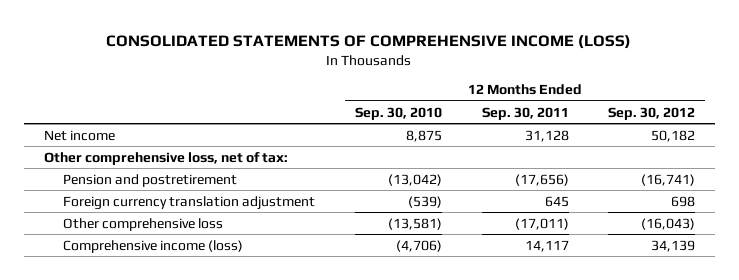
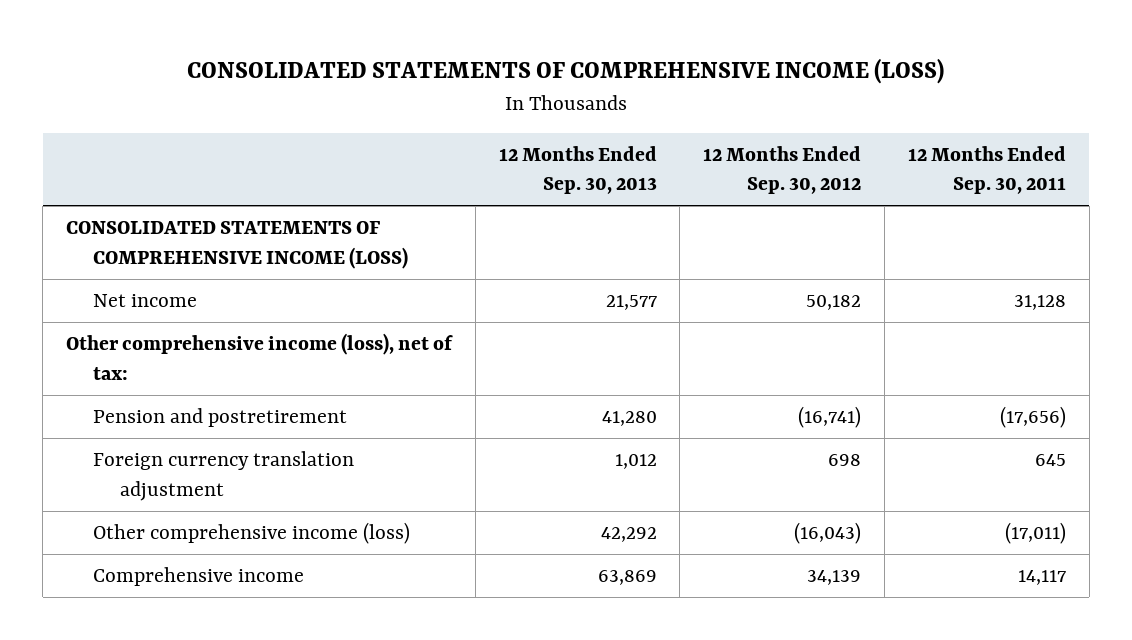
[354,106,442,120] Sep. 30, 2010 -> none
none -> [498,145,657,195] 12 Months Ended Sep. 30, 2013
none -> [66,221,409,269] CONSOLIDATED STATEMENTS OF COMPREHENSIVE INCOME (LOSS)
[43,151,288,165] Other comprehensive loss, net of tax: -> [66,333,454,380] Other comprehensive income (loss), net of tax:
[63,217,224,231] Other comprehensive loss -> [93,522,411,545] Other comprehensive income (loss)
[63,239,244,253] Comprehensive income (loss) -> [93,567,305,587] Comprehensive income

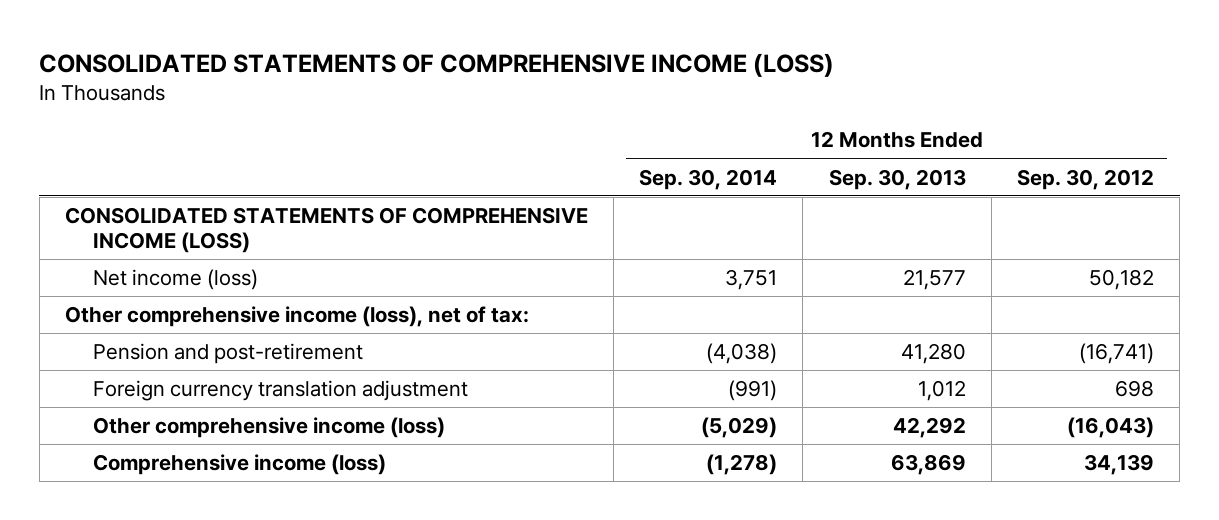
[907,145,1066,195] 12 Months Ended Sep. 30, 2011 -> none
none -> [639,168,778,190] Sep. 30, 2014
[93,294,198,308] Net income -> [92,269,258,291] Net income (loss)
[93,408,348,428] Pension and postretirement -> [92,343,363,365] Pension and post-retirement
[93,567,305,587] Comprehensive income -> [92,454,386,476] Comprehensive income (loss)

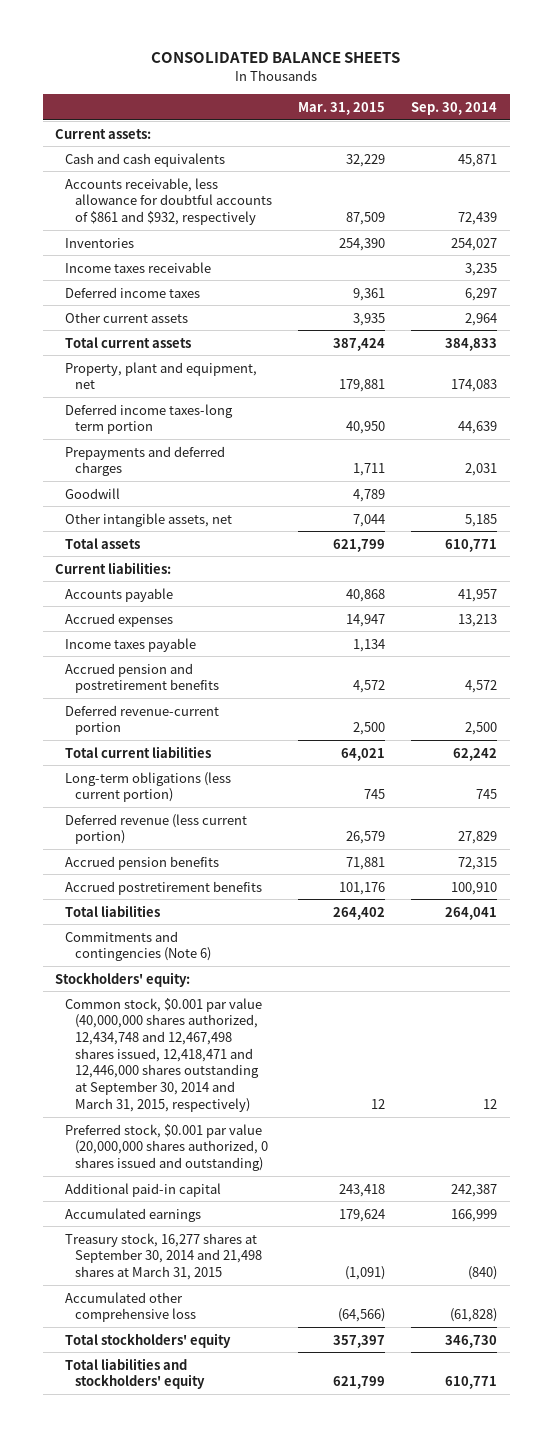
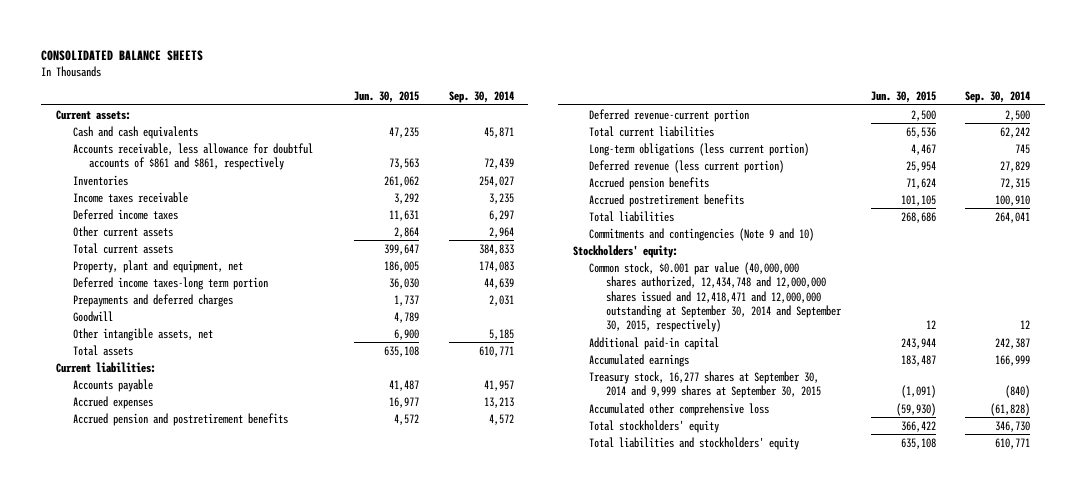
[297,101,385,115] Mar. 31, 2015 -> none
none -> [353,91,419,104] Jun. 30, 2015
[65,177,273,225] Accounts receivable, less allowance for doubtful accounts of $861 and $932, respectively -> [72,142,313,171] Accounts receivable, less allowance for doubtful accounts of $861 and $861, respectively
[65,637,197,652] Income taxes payable -> none
[65,930,212,962] Commitments and contingencies (Note 6) -> [589,227,815,241] Commitments and contingencies (Note 9 and 10)
[65,1123,269,1171] Preferred stock, $0.001 par value (20,000,000 shares authorized, 0 shares issued and outstanding) -> none
[65,997,263,1112] Common stock, $0.001 par value (40,000,000 shares authorized, 12,434,748 and 12,467,498 shares issued, 12,418,471 and 12,446,000 shares outstanding at September 30, 2014 and March 31, 2015, respectively) -> [589,261,842,333] Common stock, $0.001 par value (40,000,000 shares authorized, 12,434,748 and 12,000,000 shares issued and 12,418,471 and 12,000,000 outstanding at September 30, 2014 and September 30, 2015, respectively)
[65,1232,263,1280] Treasury stock, 16,277 shares at September 30, 2014 and 21,498 shares at March 31, 2015 -> [589,370,821,399] Treasury stock, 16,277 shares at September 30, 2014 and 9,999 shares at September 30, 2015

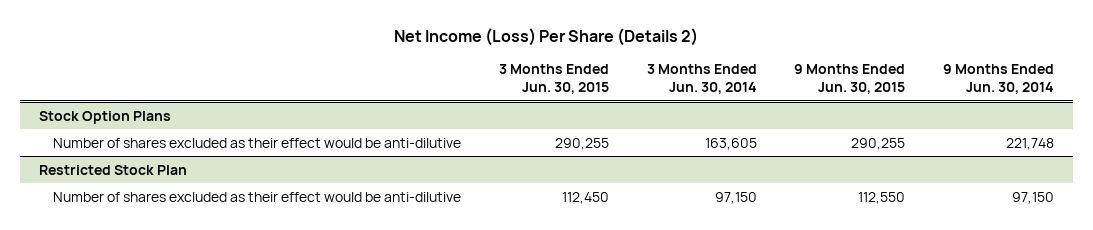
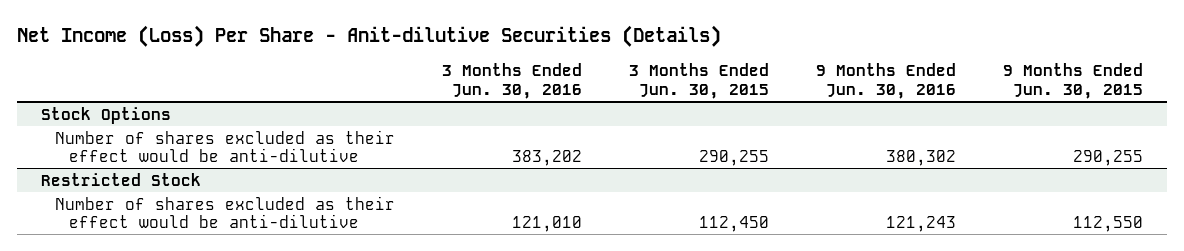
[394,27,699,46] Net Income (Loss) Per Share (Details 2) -> [17,25,722,48] Net Income (Loss) Per Share - Anit-dilutive Securities (Details)
[646,64,757,95] 3 Months Ended Jun. 30, 2014 -> none
[942,64,1054,95] 9 Months Ended Jun. 30, 2014 -> none
none -> [442,63,583,99] 3 Months Ended Jun. 30, 2016
none -> [816,63,957,99] 9 Months Ended Jun. 30, 2016
[38,110,171,124] Stock Option Plans -> [40,106,171,124] Stock Options
[38,164,187,175] Restricted Stock Plan -> [40,172,201,186] Restricted Stock

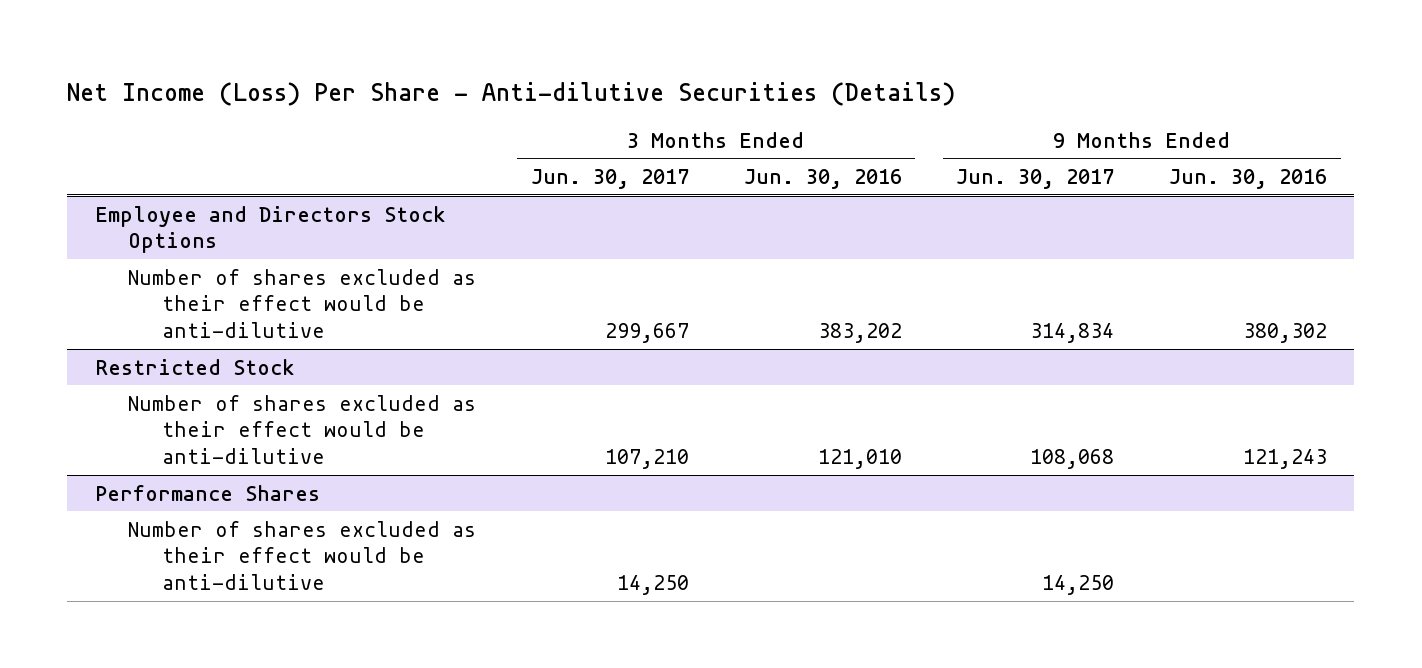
[17,25,722,48] Net Income (Loss) Per Share - Anit-dilutive Securities (Details) -> [67,81,956,106] Net Income (Loss) Per Share - Anti-dilutive Securities (Details)
[629,63,770,99] 3 Months Ended Jun. 30, 2015 -> none
[1003,63,1144,99] 9 Months Ended Jun. 30, 2015 -> none
none -> [530,168,689,189] Jun. 30, 2017
none -> [956,168,1115,189] Jun. 30, 2017
[40,106,171,124] Stock Options -> [94,205,446,254] Employee and Directors Stock Options
none -> [94,484,320,501] Performance Shares
none -> [128,520,477,591] Number of shares excluded as their effect would be anti-dilutive

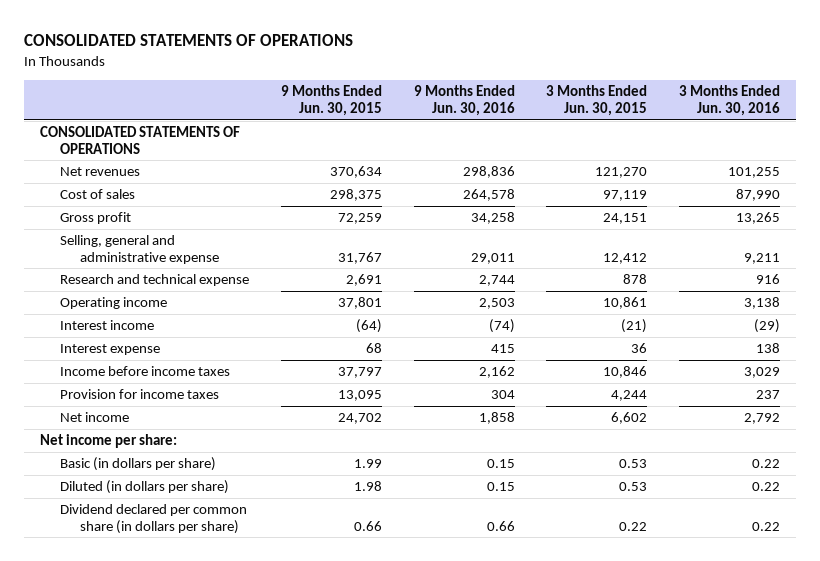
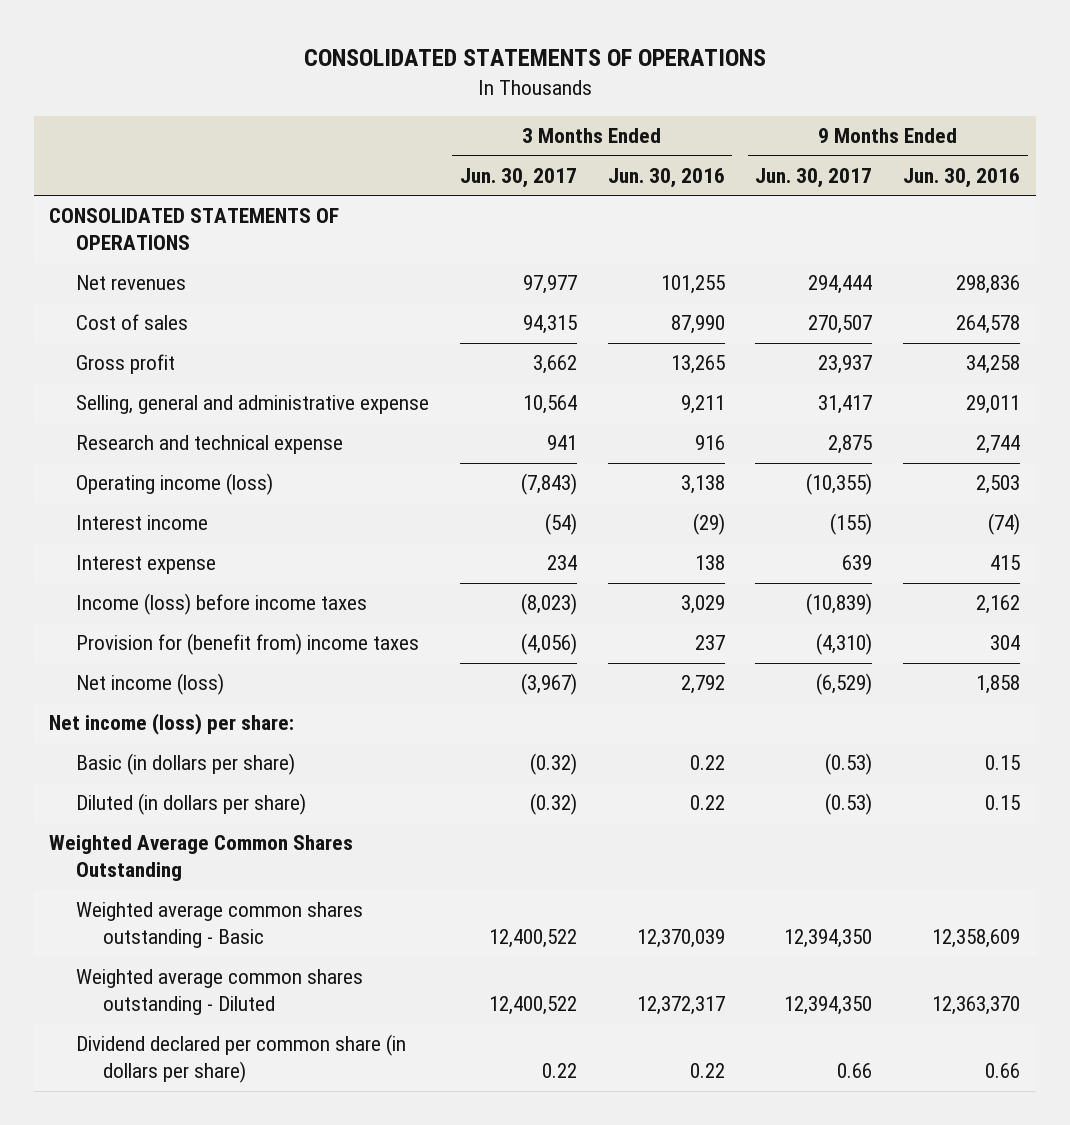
[280,85,382,117] 9 Months Ended Jun. 30, 2015 -> none
[546,85,648,117] 3 Months Ended Jun. 30, 2015 -> none
none -> [459,167,577,188] Jun. 30, 2017
none -> [755,167,873,188] Jun. 30, 2017
[59,296,167,309] Operating income -> [75,473,273,496] Operating income (loss)
[59,365,230,376] Income before income taxes -> [75,593,367,616] Income (loss) before income taxes
[59,388,219,399] Provision for income taxes -> [75,633,419,656] Provision for (benefit from) income taxes
[59,411,129,422] Net income -> [75,673,224,696] Net income (loss)
[39,433,177,448] Net income per share: -> [49,713,295,736] Net income (loss) per share:
none -> [49,835,354,882] Weighted Average Common Shares Outstanding
none -> [75,902,363,949] Weighted average common shares outstanding - Basic
none -> [75,969,363,1016] Weighted average common shares outstanding - Diluted

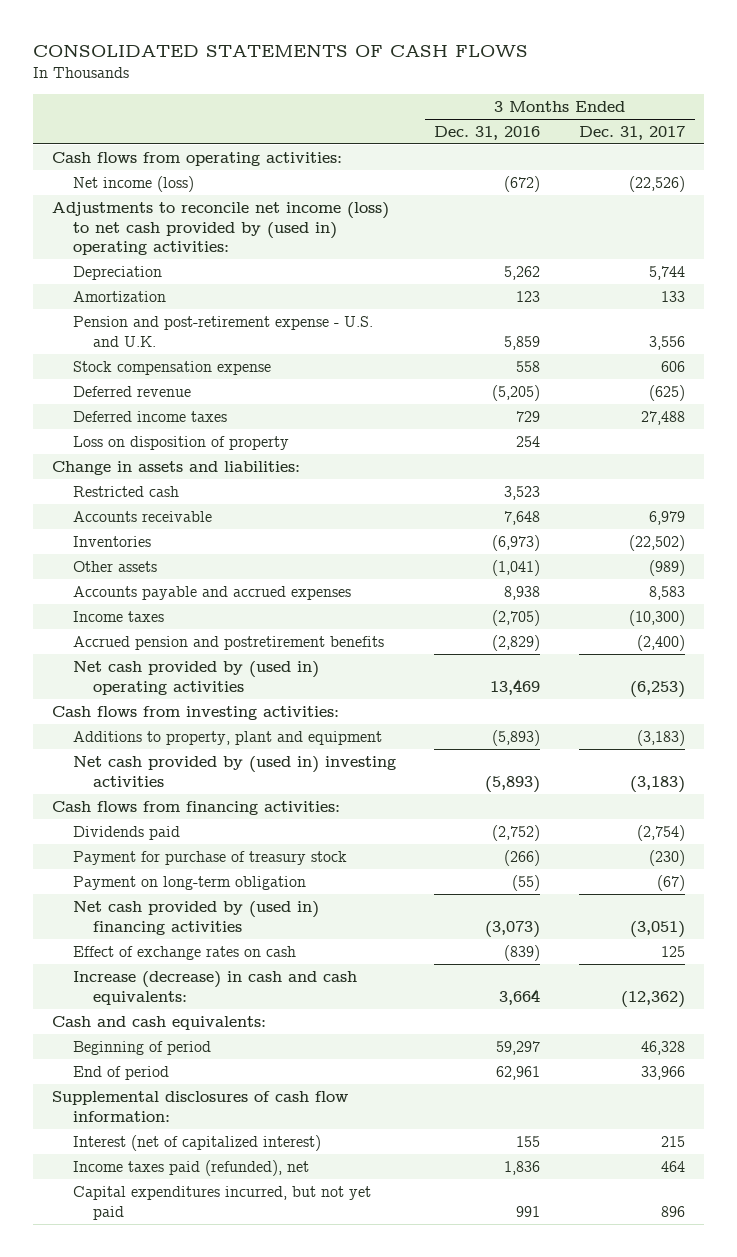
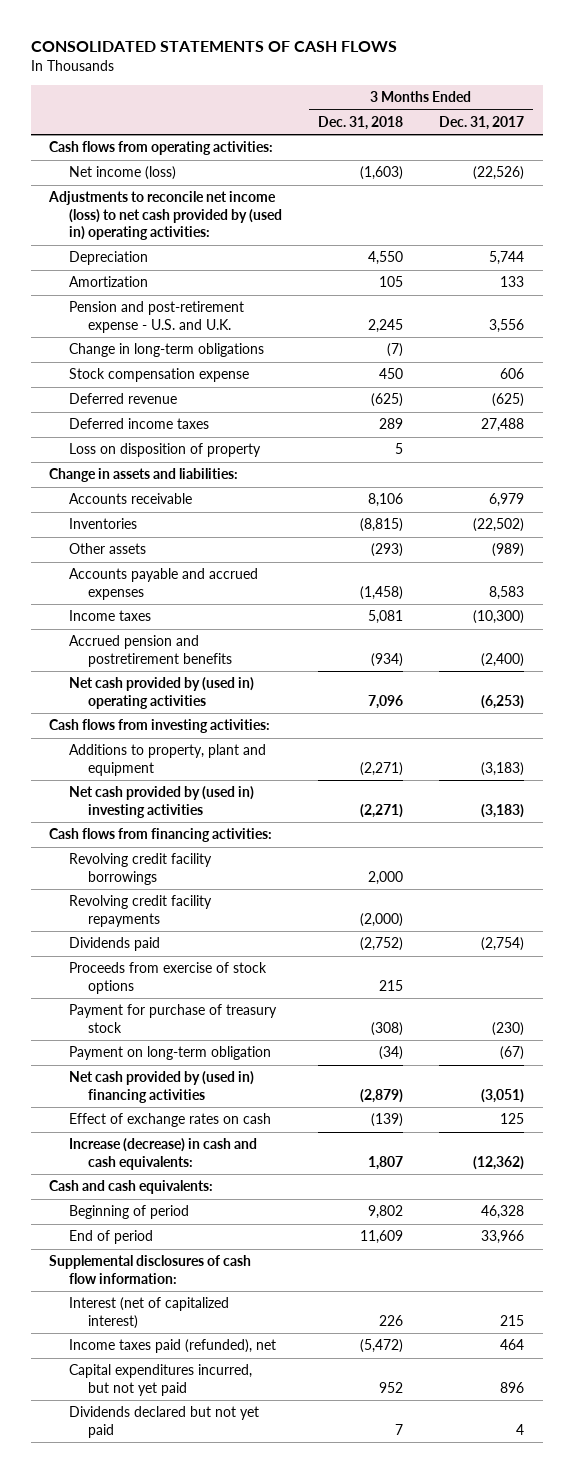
[434,125,541,140] Dec. 31, 2016 -> none
none -> [317,115,403,130] Dec. 31, 2018
none -> [68,343,264,358] Change in long-term obligations
[72,485,179,497] Restricted cash -> none
none -> [68,853,212,885] Revolving credit facility borrowings
none -> [68,895,212,927] Revolving credit facility repayments
none -> [68,962,267,994] Proceeds from exercise of stock options
none -> [68,1406,259,1438] Dividends declared but not yet paid

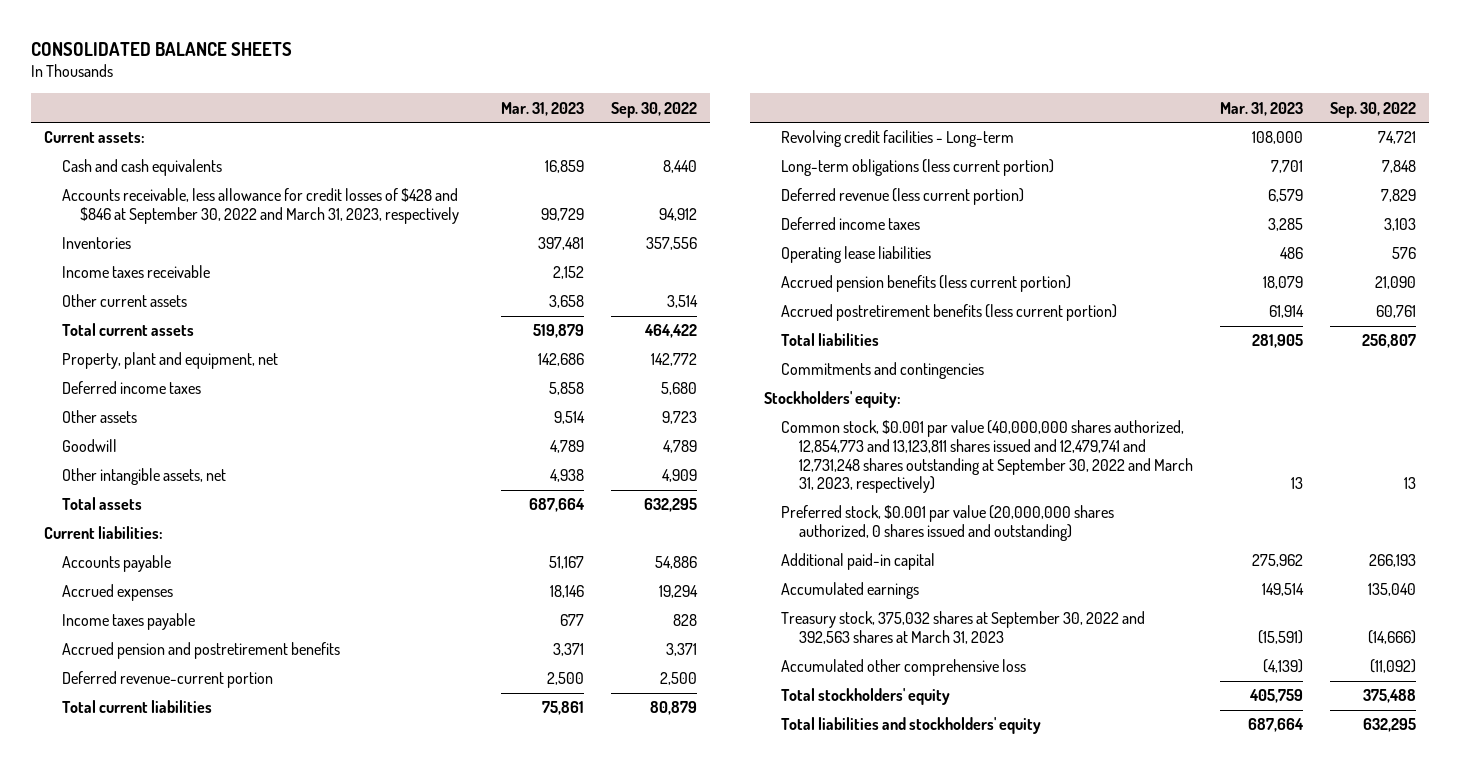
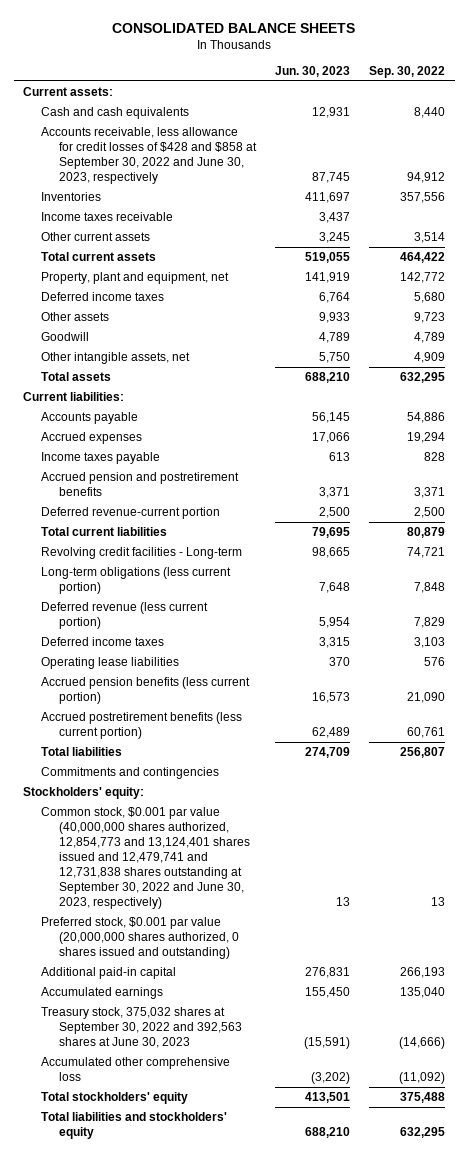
[500,101,584,116] Mar. 31, 2023 -> none
none -> [275,65,351,77] Jun. 30, 2023
[61,188,459,225] Accounts receivable, less allowance for credit losses of $428 and $846 at September 30, 2022 and March 31, 2023, respectively -> [41,127,258,184] Accounts receivable, less allowance for credit losses of $428 and $858 at September 30, 2022 and June 30, 2023, respectively
[781,420,1194,494] Common stock, $0.001 par value (40,000,000 shares authorized, 12,854,773 and 13,123,811 shares issued and 12,479,741 and 12,731,248 shares outstanding at September 30, 2022 and March 31, 2023, respectively) -> [41,807,251,909] Common stock, $0.001 par value (40,000,000 shares authorized, 12,854,773 and 13,124,401 shares issued and 12,479,741 and 12,731,838 shares outstanding at September 30, 2022 and June 30, 2023, respectively)
[781,611,1146,645] Treasury stock, 375,032 shares at September 30, 2022 and 392,563 shares at March 31, 2023 -> [41,1007,243,1049] Treasury stock, 375,032 shares at September 30, 2022 and 392,563 shares at June 30, 2023

